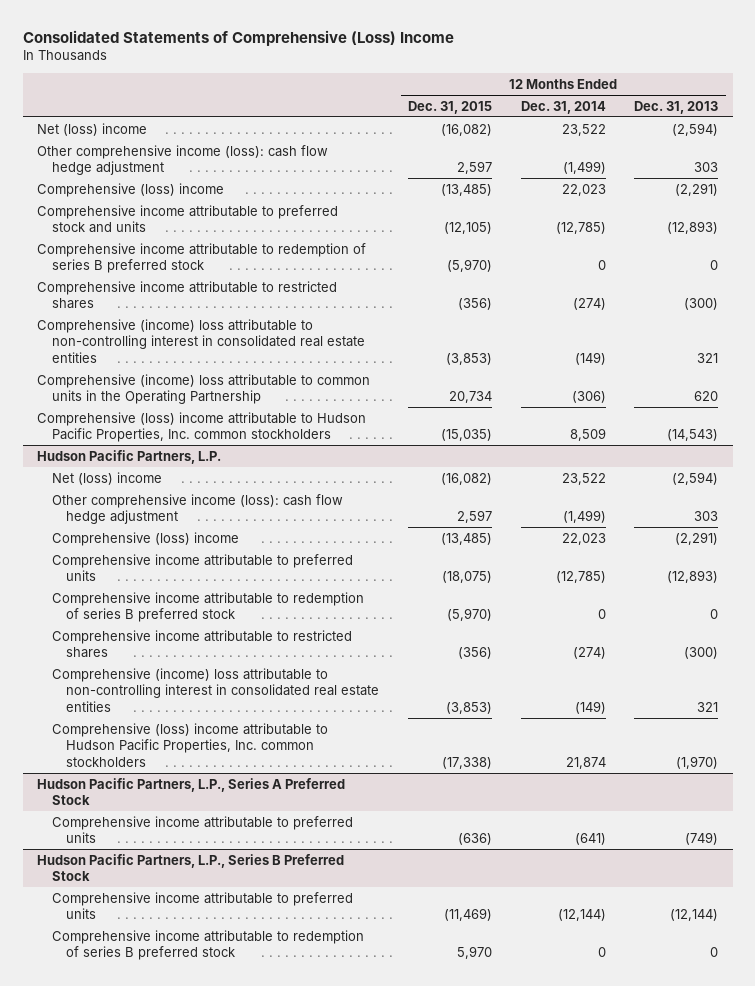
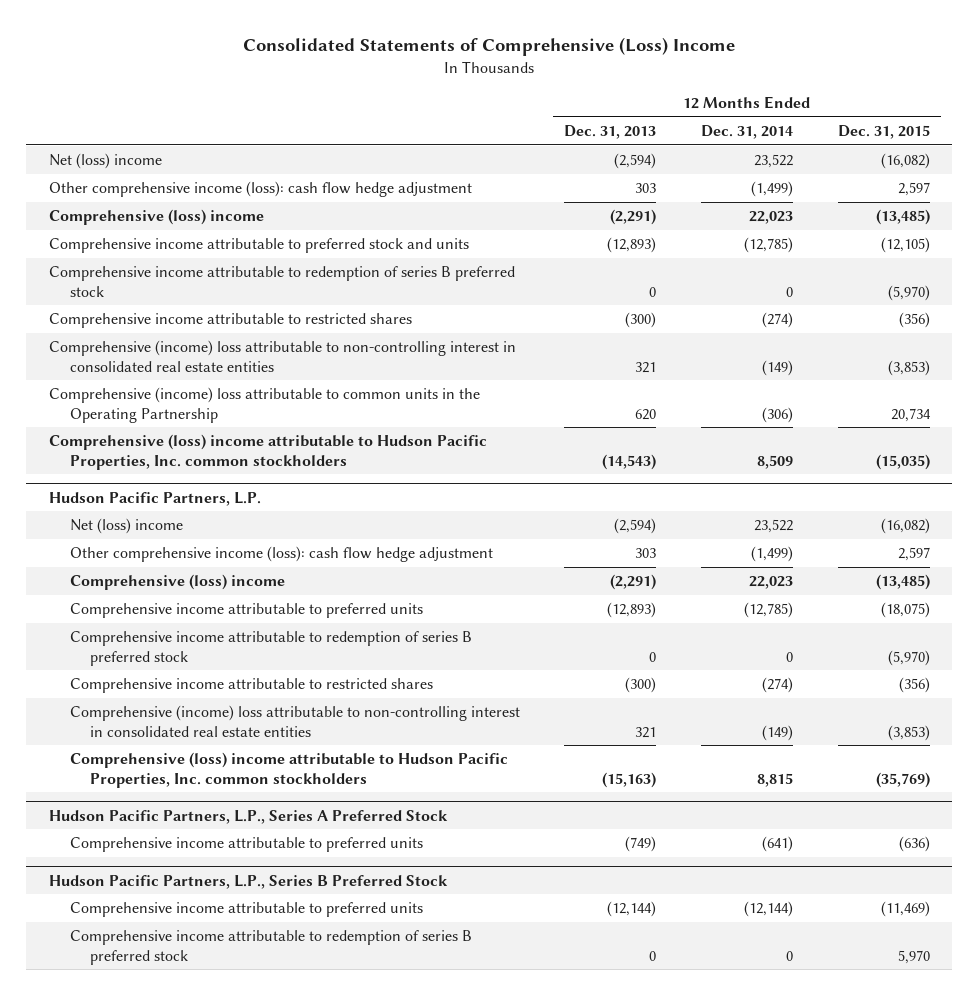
[441,756,492,769] (17,338) -> [875,771,930,788] (35,769)
[565,756,606,769] 21,874 -> [757,772,794,787] 8,815
[676,755,719,769] (1,970) -> [602,771,657,788] (15,163)

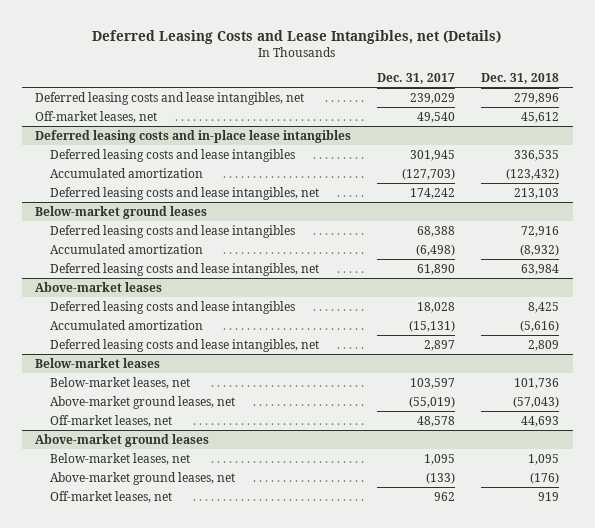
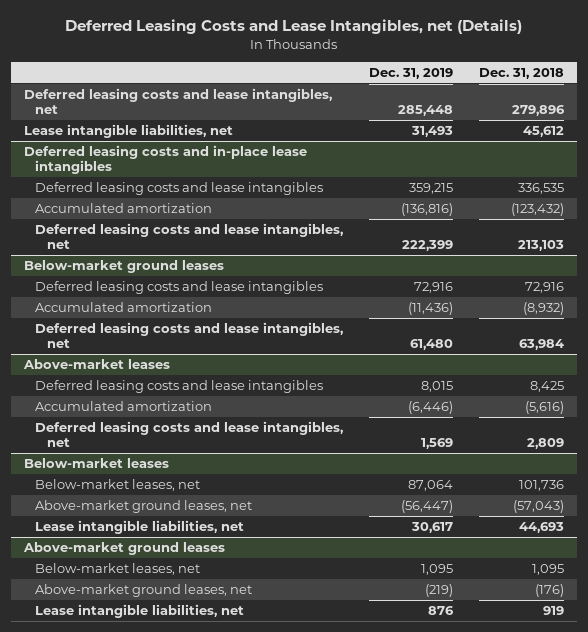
[377,73,456,85] Dec. 31, 2017 -> none
none -> [369,68,454,80] Dec. 31, 2019
[35,110,158,123] Off-market leases, net -> [23,123,233,138] Lease intangible liabilities, net
[49,414,172,427] Off-market leases, net -> [35,519,245,534] Lease intangible liabilities, net
[49,490,172,503] Off-market leases, net -> [35,603,245,618] Lease intangible liabilities, net

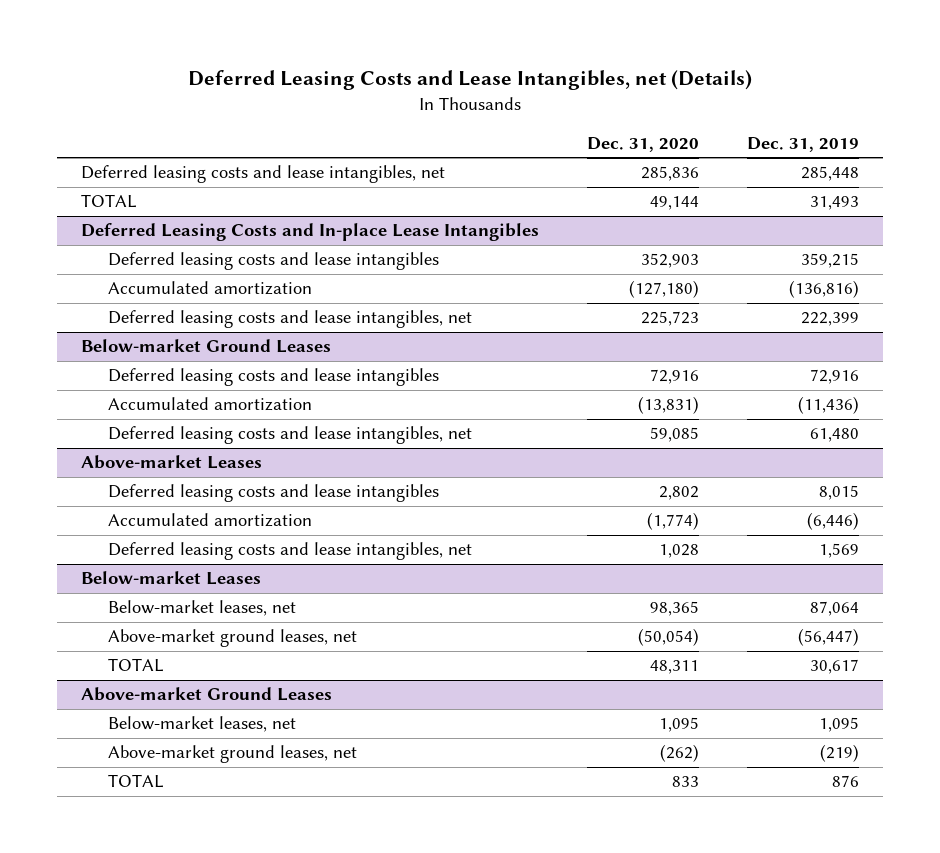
[479,68,565,80] Dec. 31, 2018 -> none
none -> [587,136,700,152] Dec. 31, 2020
[23,123,233,138] Lease intangible liabilities, net -> [80,194,137,209] TOTAL
[23,144,307,175] Deferred leasing costs and in-place lease intangibles -> [80,223,539,242] Deferred Leasing Costs and In-place Lease Intangibles
[23,259,224,273] Below-market ground leases -> [80,339,331,354] Below-market Ground Leases
[22,358,170,369] Above-market leases -> [80,455,262,470] Above-market Leases
[23,457,169,468] Below-market leases -> [80,571,261,586] Below-market Leases
[35,519,245,534] Lease intangible liabilities, net -> [107,658,164,673] TOTAL
[22,541,225,555] Above-market ground leases -> [80,687,332,702] Above-market Ground Leases
[35,603,245,618] Lease intangible liabilities, net -> [107,774,164,789] TOTAL

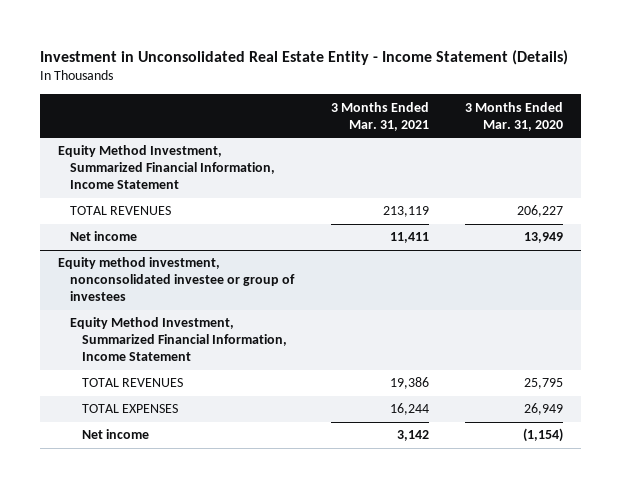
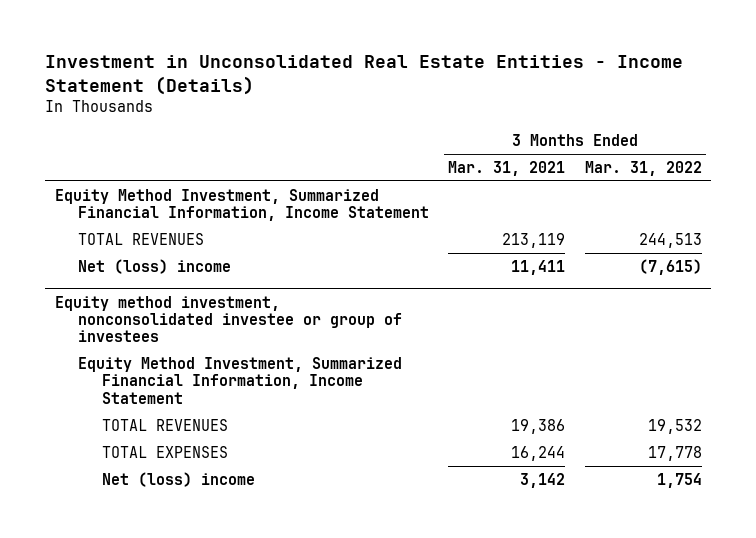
[40,49,569,65] Investment in Unconsolidated Real Estate Entity - Income Statement (Details) -> [45,55,684,95] Investment in Unconsolidated Real Estate Entities - Income Statement (Details)
[464,101,563,131] 3 Months Ended Mar. 31, 2020 -> none
none -> [584,160,702,176] Mar. 31, 2022
[70,231,138,242] Net income -> [78,258,232,274] Net (loss) income
[82,429,150,440] Net income -> [101,471,255,487] Net (loss) income

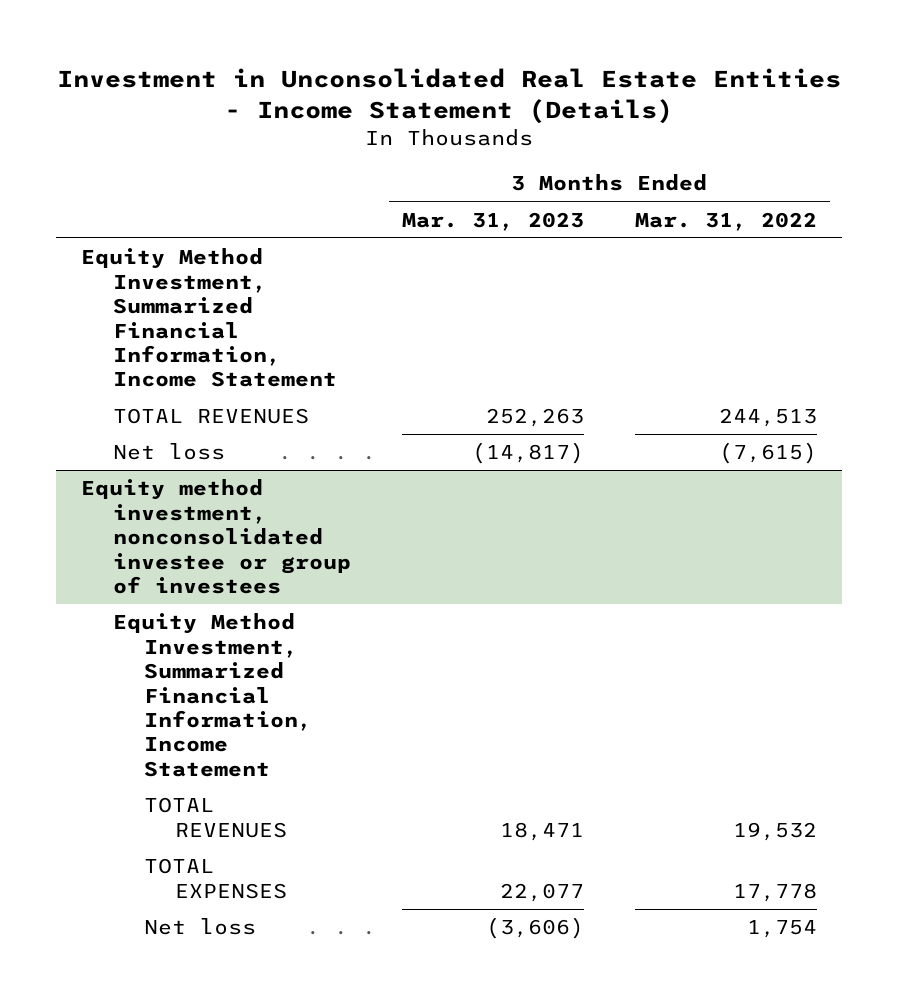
[448,160,566,176] Mar. 31, 2021 -> none
none -> [401,211,584,231] Mar. 31, 2023
[78,258,232,274] Net (loss) income -> [112,443,225,461] Net loss
[101,471,255,487] Net (loss) income -> [144,918,257,936] Net loss

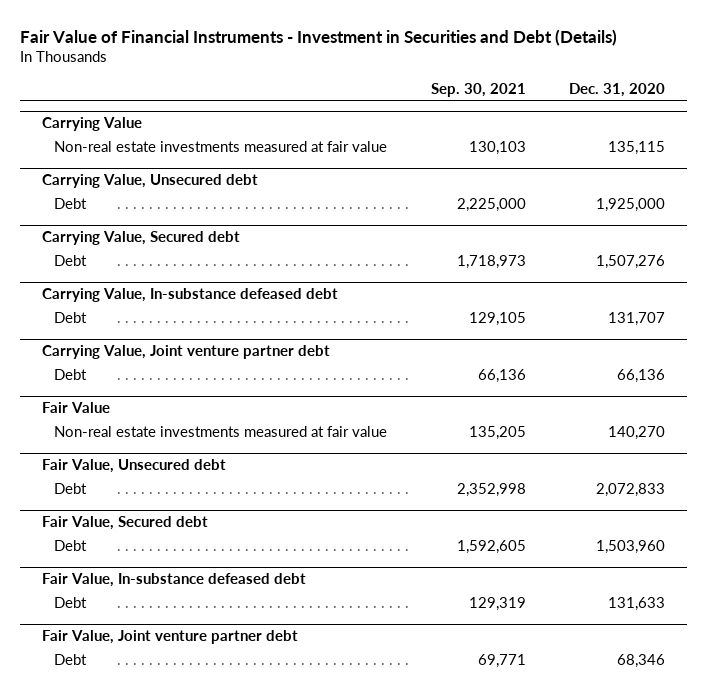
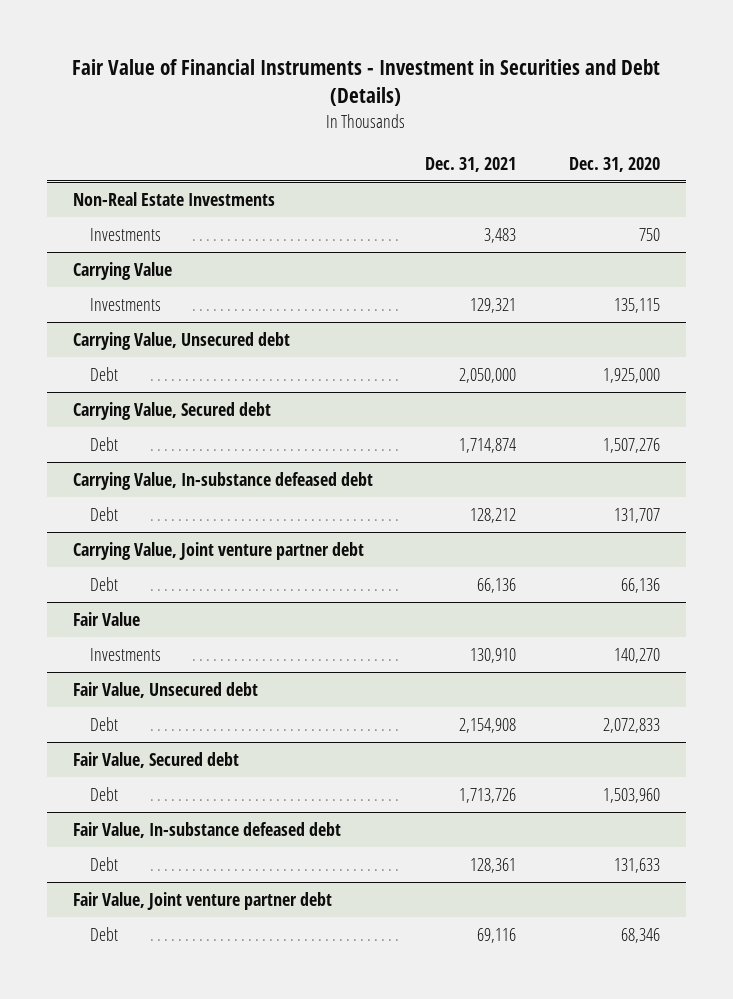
[430,83,526,98] Sep. 30, 2021 -> none
none -> [425,156,517,172] Dec. 31, 2021
none -> [73,191,276,206] Non-Real Estate Investments
none -> [89,227,161,241] Investments
[54,141,388,153] Non-real estate investments measured at fair value -> [89,297,161,311] Investments
[54,426,388,438] Non-real estate investments measured at fair value -> [89,647,161,661] Investments

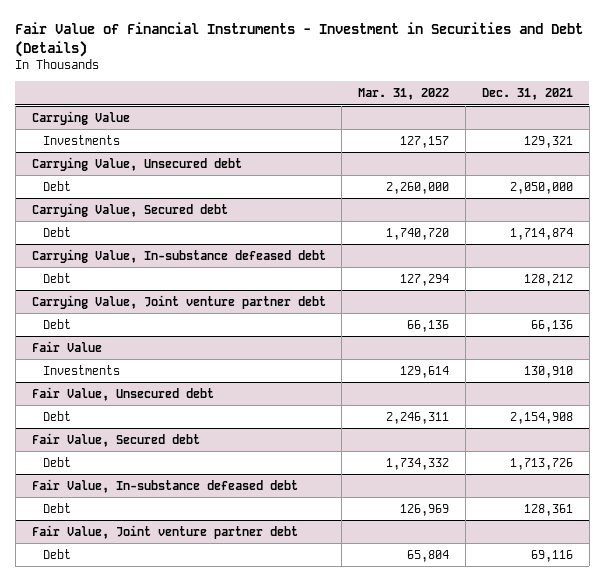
[568,156,660,172] Dec. 31, 2020 -> none
none -> [358,88,450,101] Mar. 31, 2022
[73,191,276,206] Non-Real Estate Investments -> none
[89,227,161,241] Investments -> none

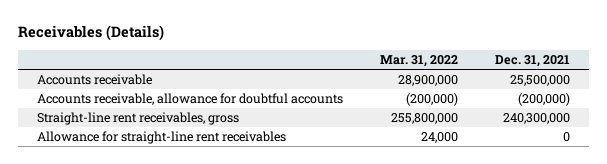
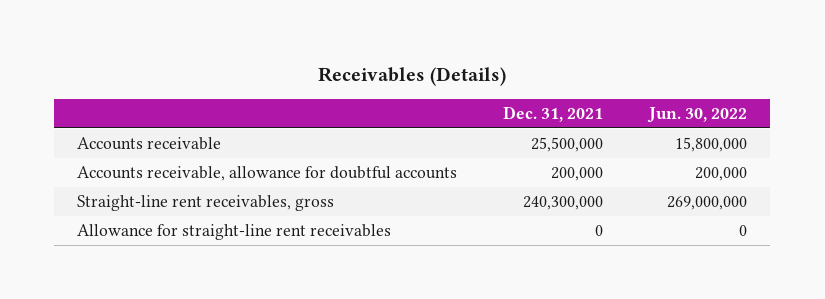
[379,55,458,68] Mar. 31, 2022 -> none
none -> [647,106,748,123] Jun. 30, 2022
[518,93,571,107] (200,000) -> [551,167,604,182] 200,000

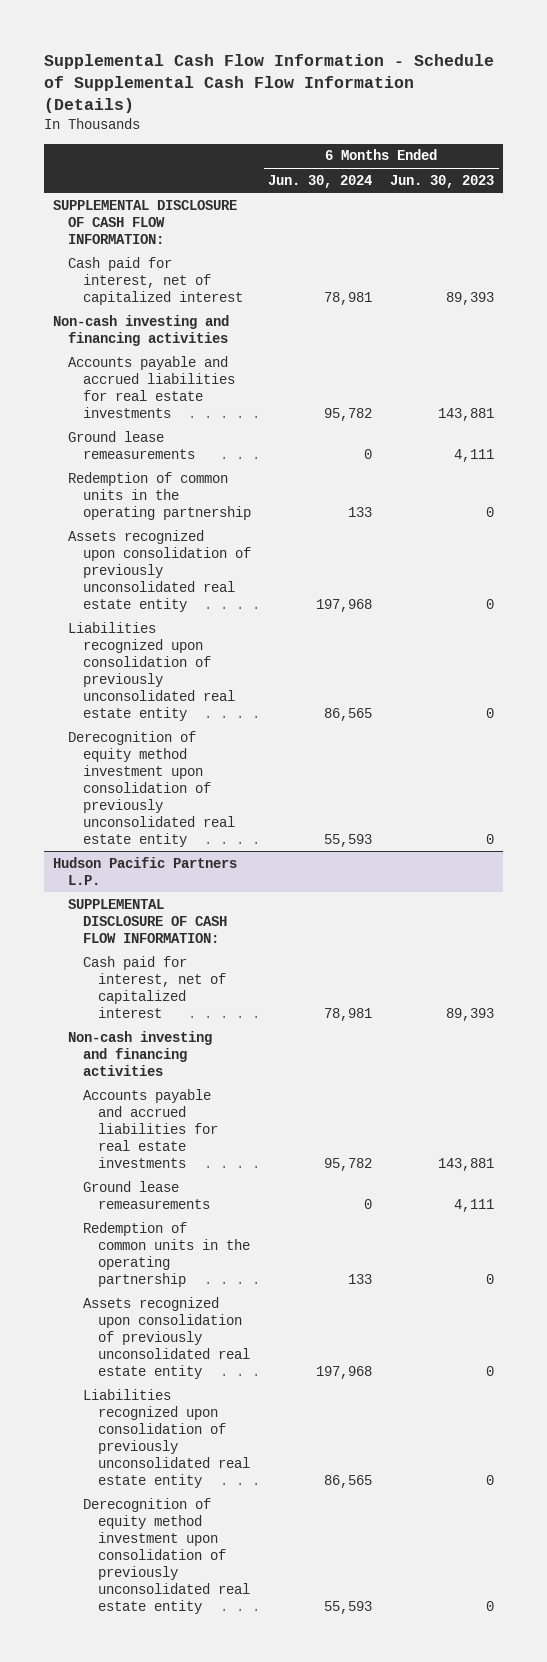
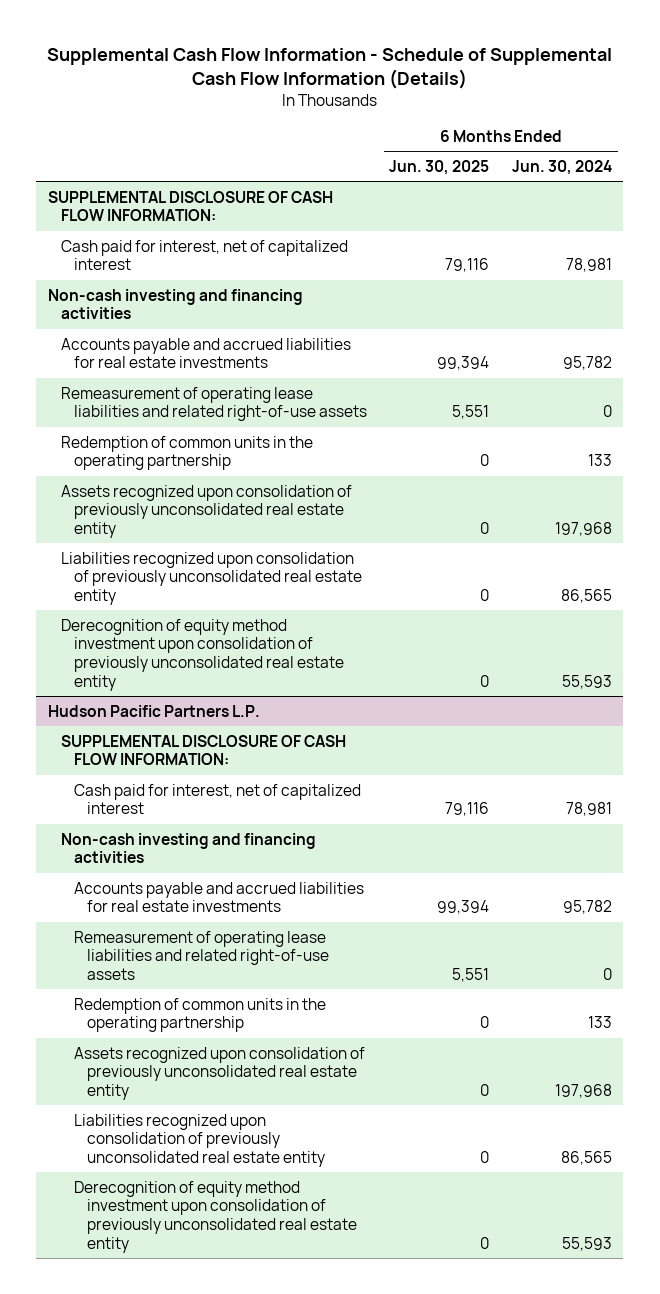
[390,174,495,188] Jun. 30, 2023 -> none
none -> [389,159,490,175] Jun. 30, 2025
[67,430,195,459] Ground lease remeasurements -> none
none -> [60,386,368,422] Remeasurement of operating lease liabilities and related right-of-use assets
[82,1180,210,1209] Ground lease remeasurements -> none
none -> [74,930,330,980] Remeasurement of operating lease liabilities and related right-of-use assets

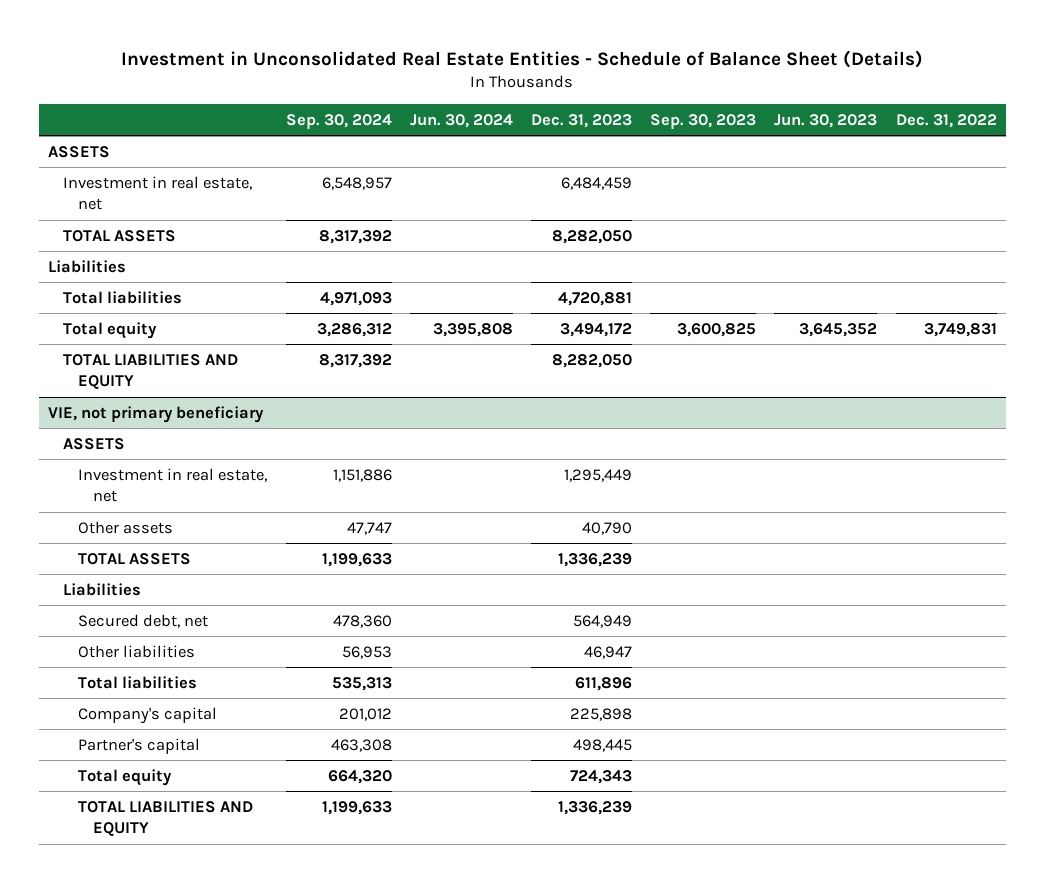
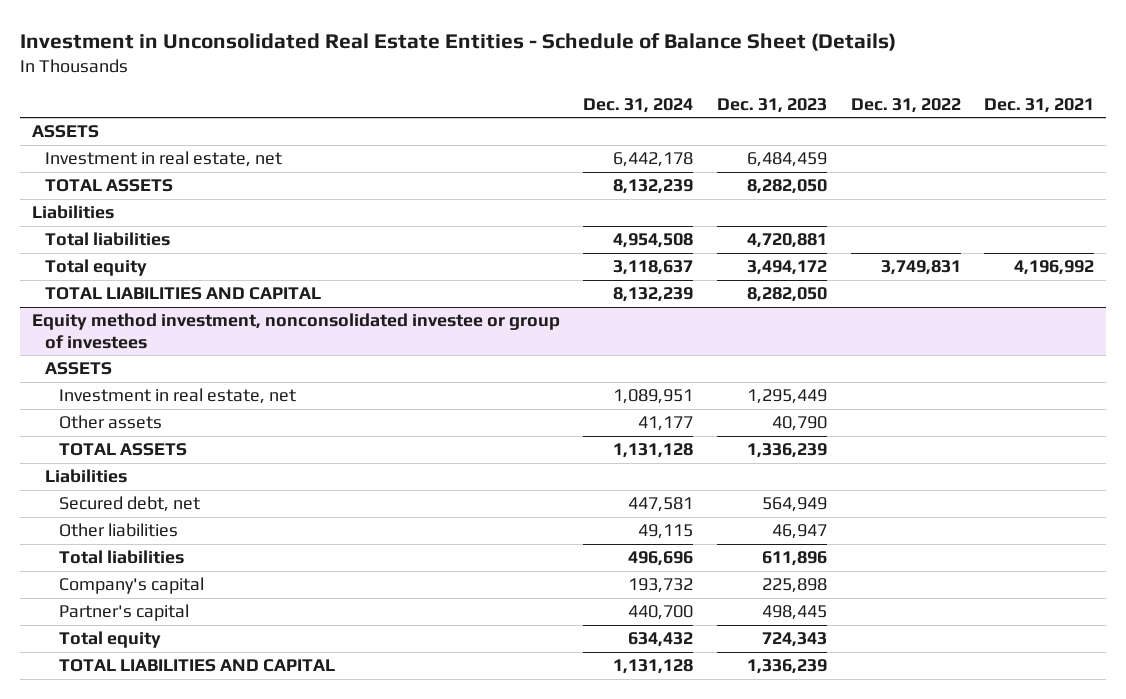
[285,113,392,129] Sep. 30, 2024 -> none
[409,113,513,128] Jun. 30, 2024 -> none
[650,113,757,129] Sep. 30, 2023 -> none
[774,113,878,128] Jun. 30, 2023 -> none
none -> [583,97,694,113] Dec. 31, 2024
none -> [984,97,1095,113] Dec. 31, 2021
[48,405,265,423] VIE, not primary beneficiary -> none
[63,353,239,390] TOTAL LIABILITIES AND EQUITY -> [45,287,322,301] TOTAL LIABILITIES AND CAPITAL
none -> [31,313,560,349] Equity method investment, nonconsolidated investee or group of investees
[78,800,254,837] TOTAL LIABILITIES AND EQUITY -> [58,659,335,673] TOTAL LIABILITIES AND CAPITAL

